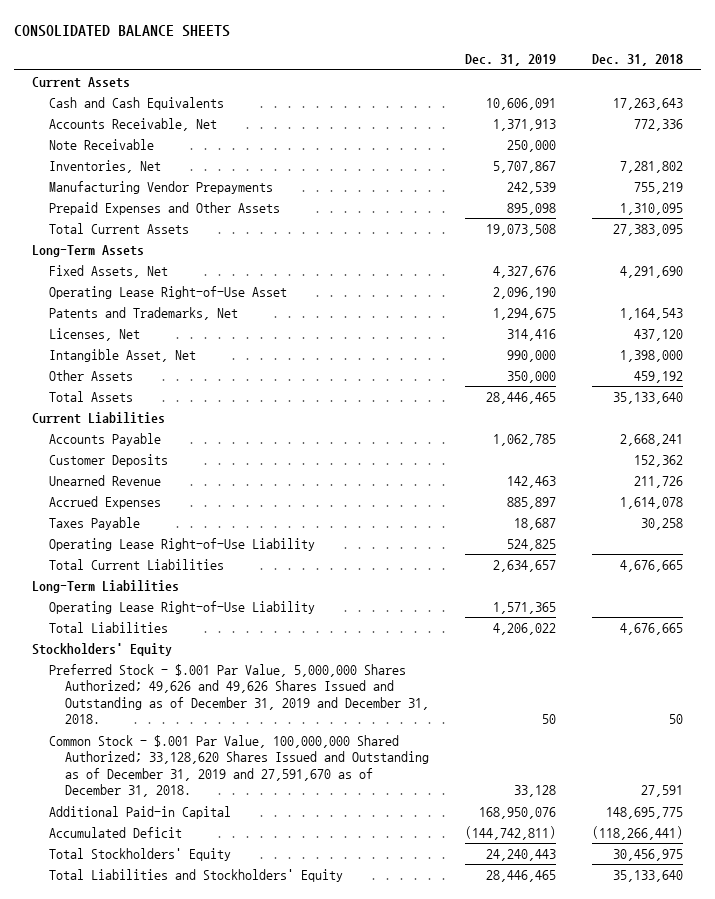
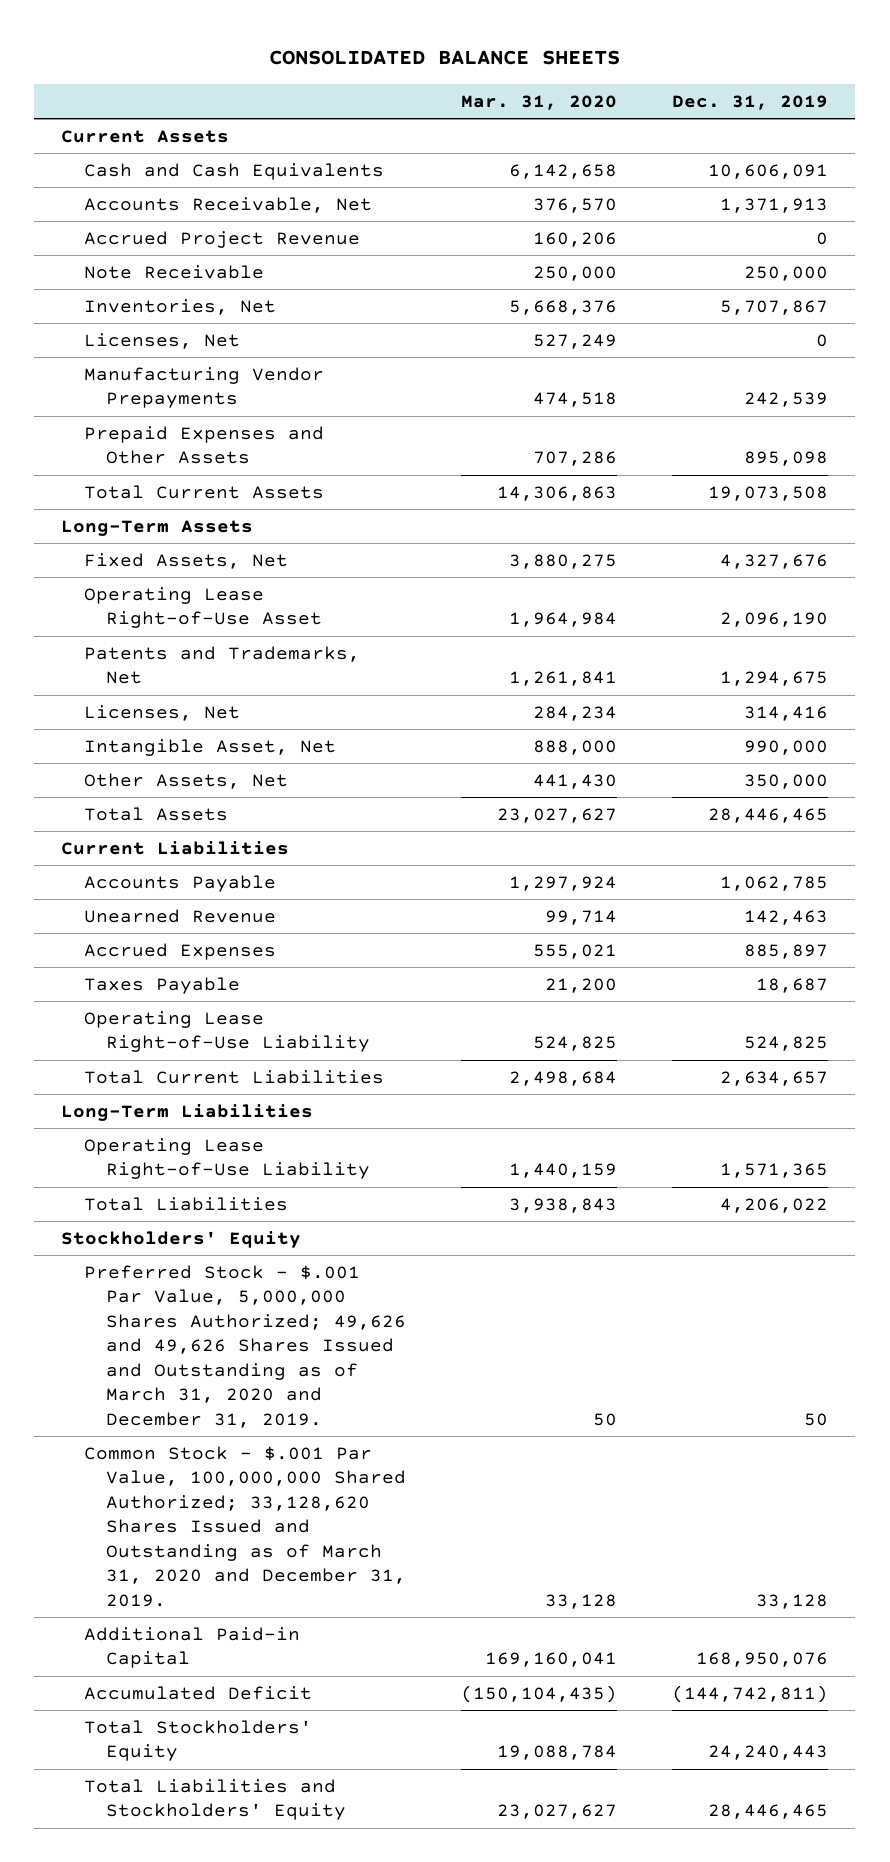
[592,54,684,67] Dec. 31, 2018 -> none
none -> [461,94,618,110] Mar. 31, 2020
none -> [83,230,360,248] Accrued Project Revenue
none -> [83,332,240,349] Licenses, Net
[48,369,133,381] Other Assets -> [83,772,288,789] Other Assets, Net
[48,453,168,467] Customer Deposits -> none
[48,663,429,725] Preferred Stock - $.001 Par Value, 5,000,000 Shares Authorized; 49,626 and 49,626 Shares Issued and Outstanding as of December 31, 2019 and December 31, 2018. -> [83,1264,407,1428] Preferred Stock - $.001 Par Value, 5,000,000 Shares Authorized; 49,626 and 49,626 Shares Issued and Outstanding as of March 31, 2020 and December 31, 2019.
[48,734,429,798] Common Stock - $.001 Par Value, 100,000,000 Shared Authorized; 33,128,620 Shares Issued and Outstanding as of December 31, 2019 and 27,591,670 as of December 31, 2018. -> [83,1445,407,1607] Common Stock - $.001 Par Value, 100,000,000 Shared Authorized; 33,128,620 Shares Issued and Outstanding as of March 31, 2020 and December 31, 2019.

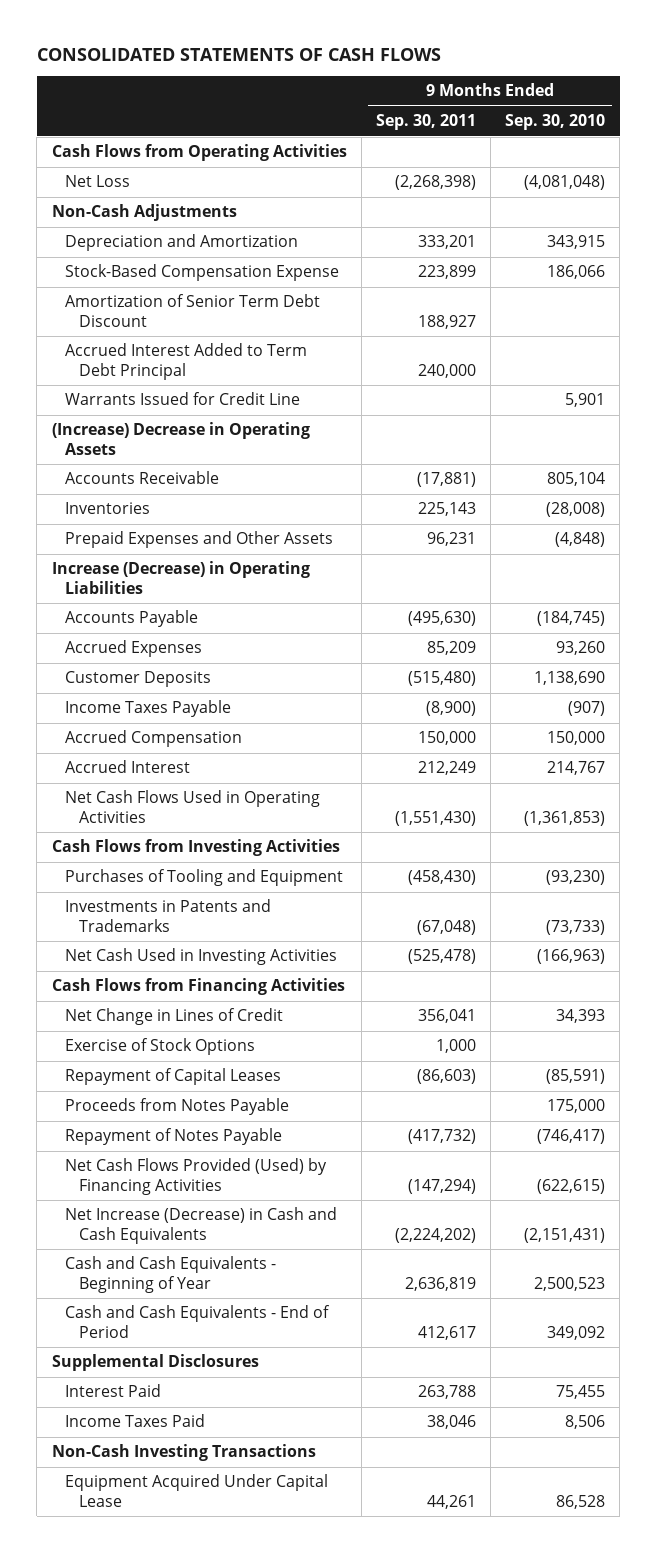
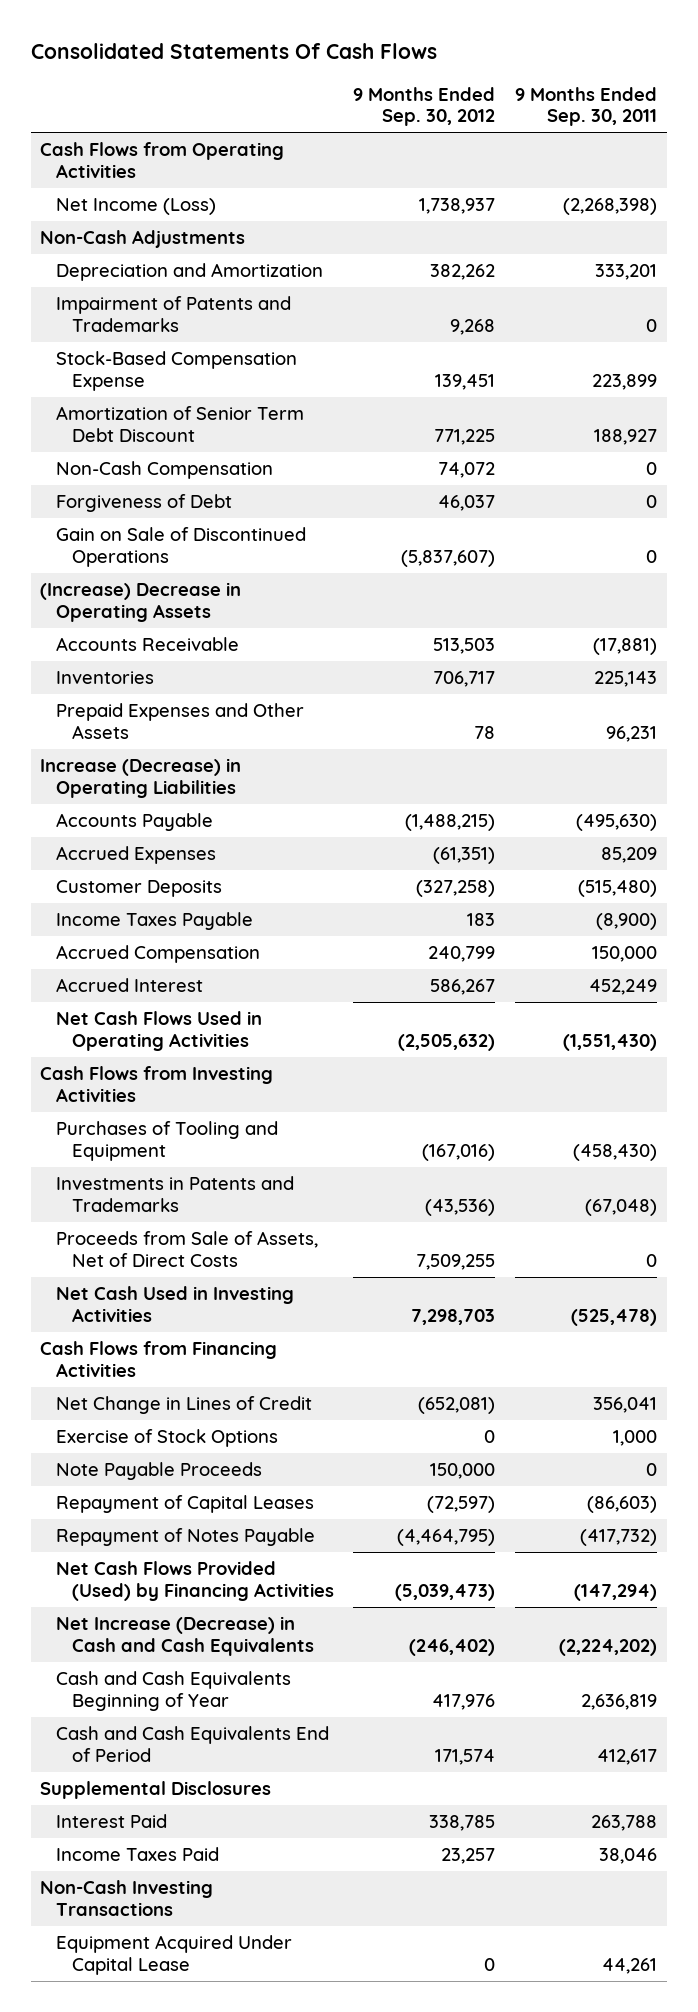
[36,47,441,61] CONSOLIDATED STATEMENTS OF CASH FLOWS -> [30,43,437,60] Consolidated Statements Of Cash Flows
[504,114,605,131] Sep. 30, 2010 -> none
none -> [353,86,496,127] 9 Months Ended Sep. 30, 2012
[65,175,131,188] Net Loss -> [56,198,217,216] Net Income (Loss)
none -> [56,296,292,332] Impairment of Patents and Trademarks
[65,343,308,380] Accrued Interest Added to Term Debt Principal -> none
[65,392,301,406] Warrants Issued for Credit Line -> none
none -> [56,461,274,480] Non-Cash Compensation
none -> [56,494,233,513] Forgiveness of Debt
none -> [56,527,307,567] Gain on Sale of Discontinued Operations
[417,761,476,776] 212,249 -> [589,979,658,996] 452,249
none -> [56,1231,319,1267] Proceeds from Sale of Assets, Net of Direct Costs
none -> [56,1462,263,1481] Note Payable Proceeds
[65,1098,290,1116] Proceeds from Notes Payable -> none
[65,1256,277,1293] Cash and Cash Equivalents - Beginning of Year -> [56,1671,292,1711] Cash and Cash Equivalents Beginning of Year
[65,1305,331,1338] Cash and Cash Equivalents - End of Period -> [56,1726,330,1762] Cash and Cash Equivalents End of Period

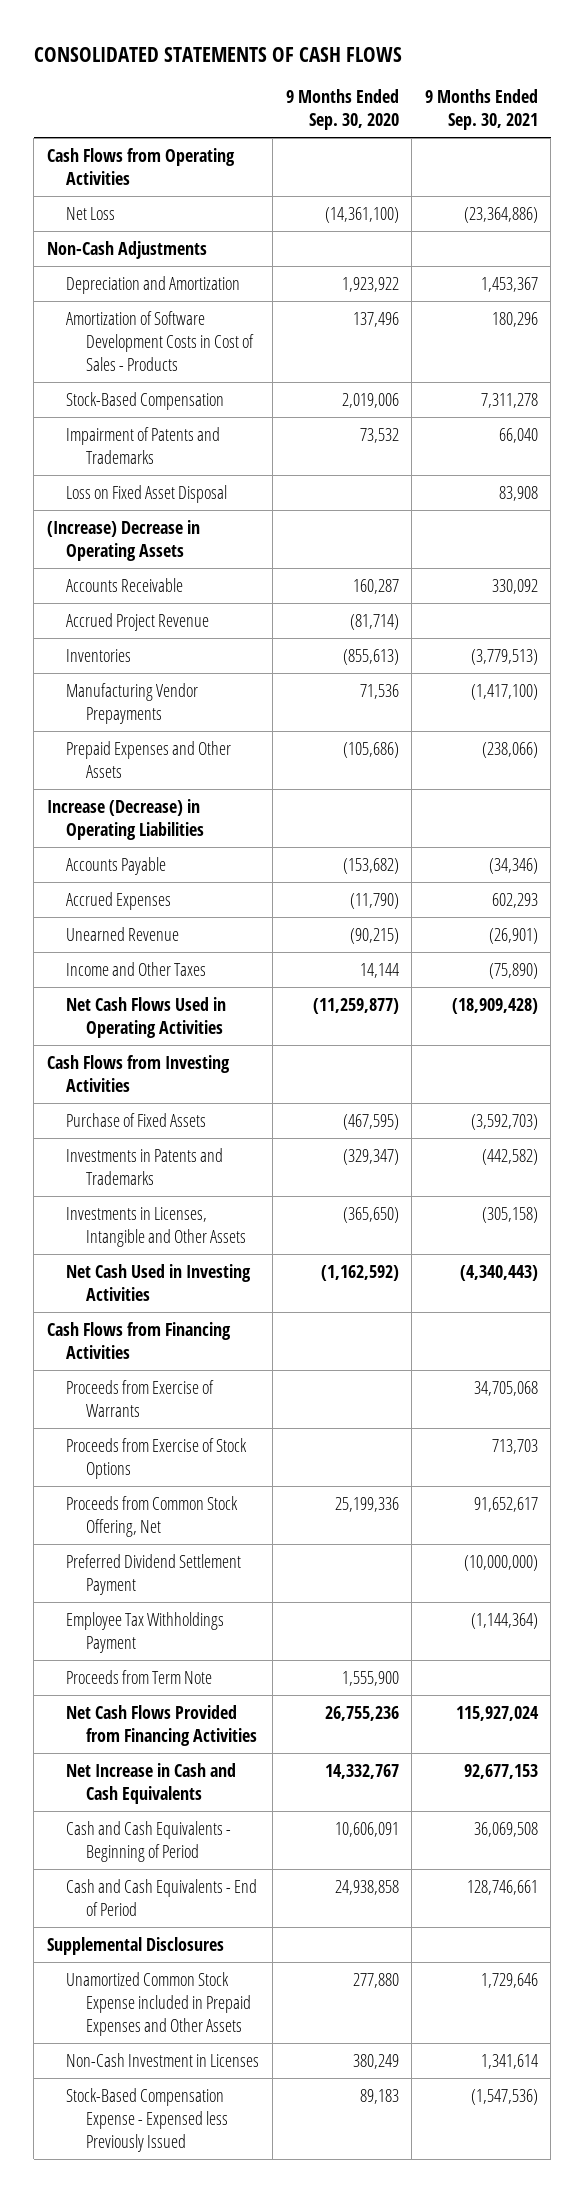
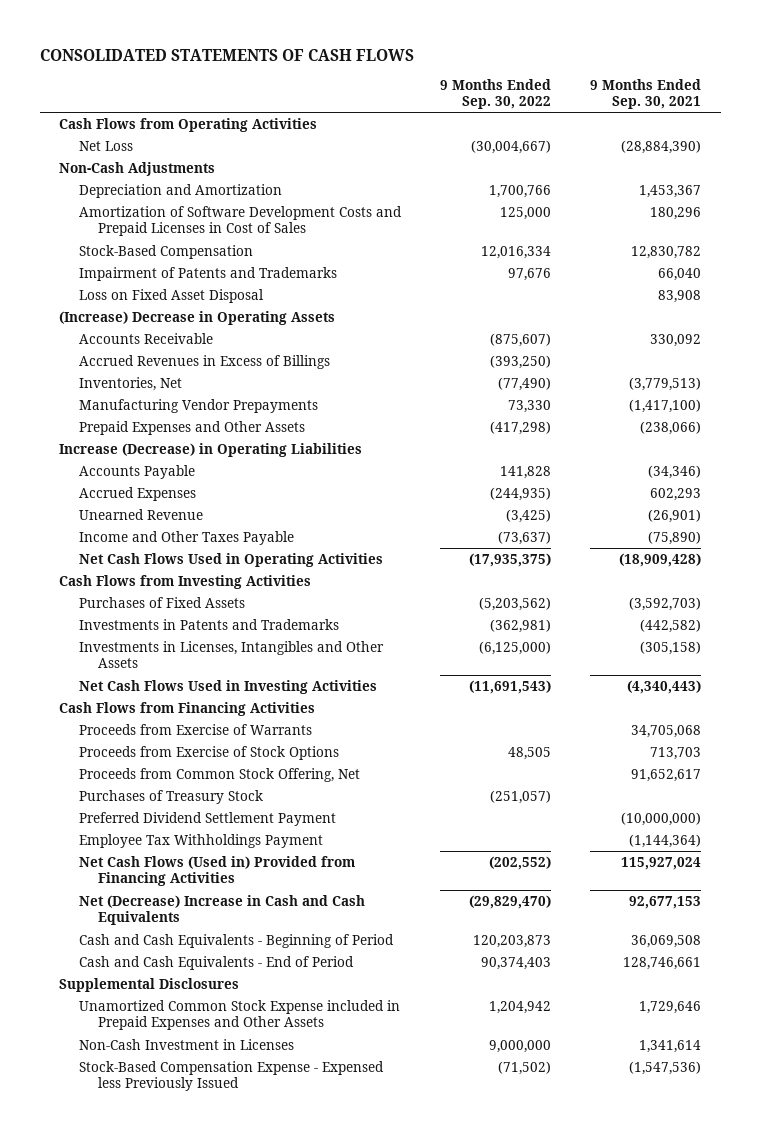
[285,89,399,131] 9 Months Ended Sep. 30, 2020 -> none
none -> [439,78,551,110] 9 Months Ended Sep. 30, 2022
[463,206,538,223] (23,364,886) -> [620,139,701,154] (28,884,390)
[66,310,255,371] Amortization of Software Development Costs in Cost of Sales - Products -> [78,205,402,237] Amortization of Software Development Costs and Prepaid Licenses in Cost of Sales
[480,392,538,408] 7,311,278 -> [630,245,701,259] 12,830,782
[66,612,210,631] Accrued Project Revenue -> none
none -> [78,354,330,369] Accrued Revenues in Excess of Billings
[66,648,132,662] Inventories -> [78,376,182,391] Inventories, Net
[66,961,207,976] Income and Other Taxes -> [78,530,294,545] Income and Other Taxes Payable
[66,1112,207,1127] Purchase of Fixed Assets -> [78,596,245,608] Purchases of Fixed Assets
[66,1206,247,1247] Investments in Licenses, Intangible and Other Assets -> [78,640,384,669] Investments in Licenses, Intangibles and Other Assets
[66,1263,252,1301] Net Cash Used in Investing Activities -> [78,679,377,694] Net Cash Flows Used in Investing Activities
none -> [78,789,263,804] Purchases of Treasury Stock
[66,1669,213,1684] Proceeds from Term Note -> none
[66,1704,258,1746] Net Cash Flows Provided from Financing Activities -> [78,855,355,887] Net Cash Flows (Used in) Provided from Financing Activities
[66,1762,237,1804] Net Increase in Cash and Cash Equivalents -> [78,894,365,926] Net (Decrease) Increase in Cash and Cash Equivalents

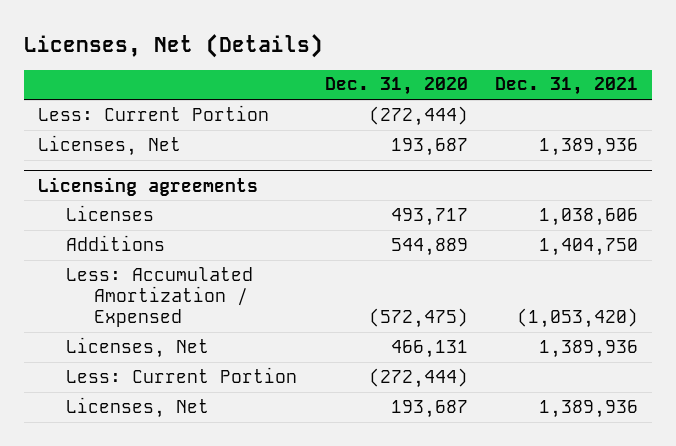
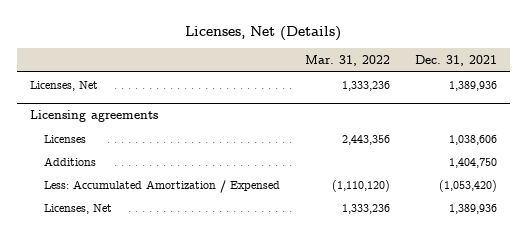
[324,77,468,96] Dec. 31, 2020 -> none
none -> [304,55,390,67] Mar. 31, 2022
[38,104,270,121] Less: Current Portion -> none
[66,366,298,383] Less: Current Portion -> none
[66,396,210,418] Licenses, Net -> none

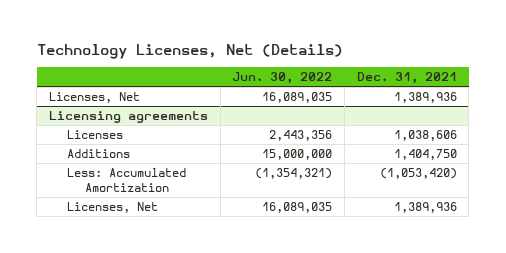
[185,26,342,42] Licenses, Net (Details) -> [36,44,343,60] Technology Licenses, Net (Details)
[304,55,390,67] Mar. 31, 2022 -> none
none -> [232,72,333,85] Jun. 30, 2022
[43,179,280,193] Less: Accumulated Amortization / Expensed -> [67,167,187,193] Less: Accumulated Amortization

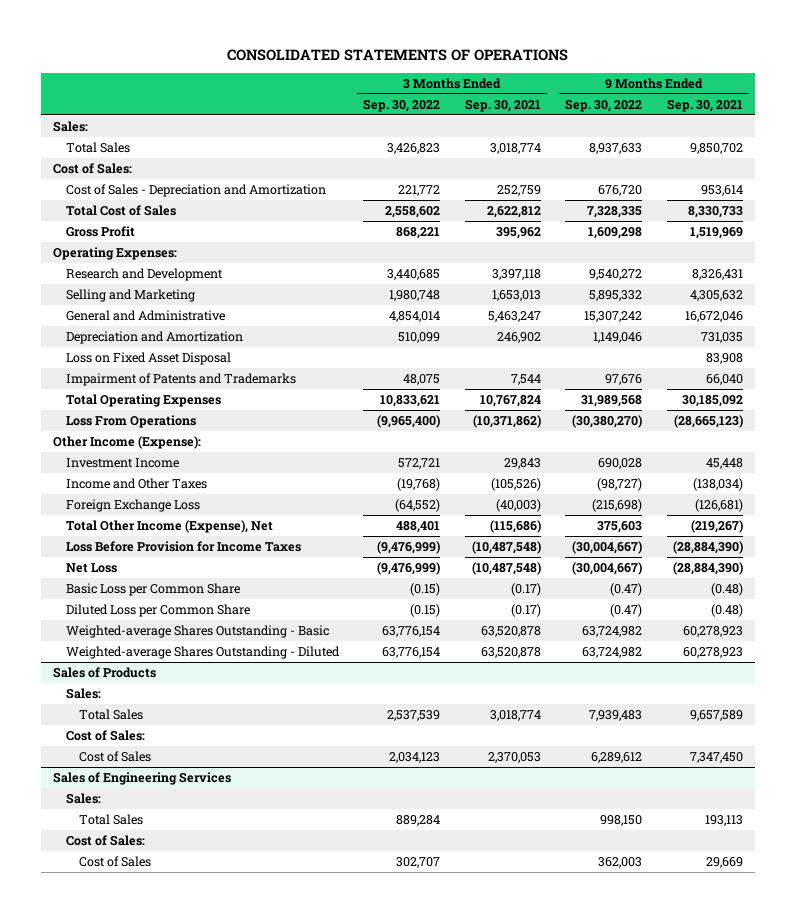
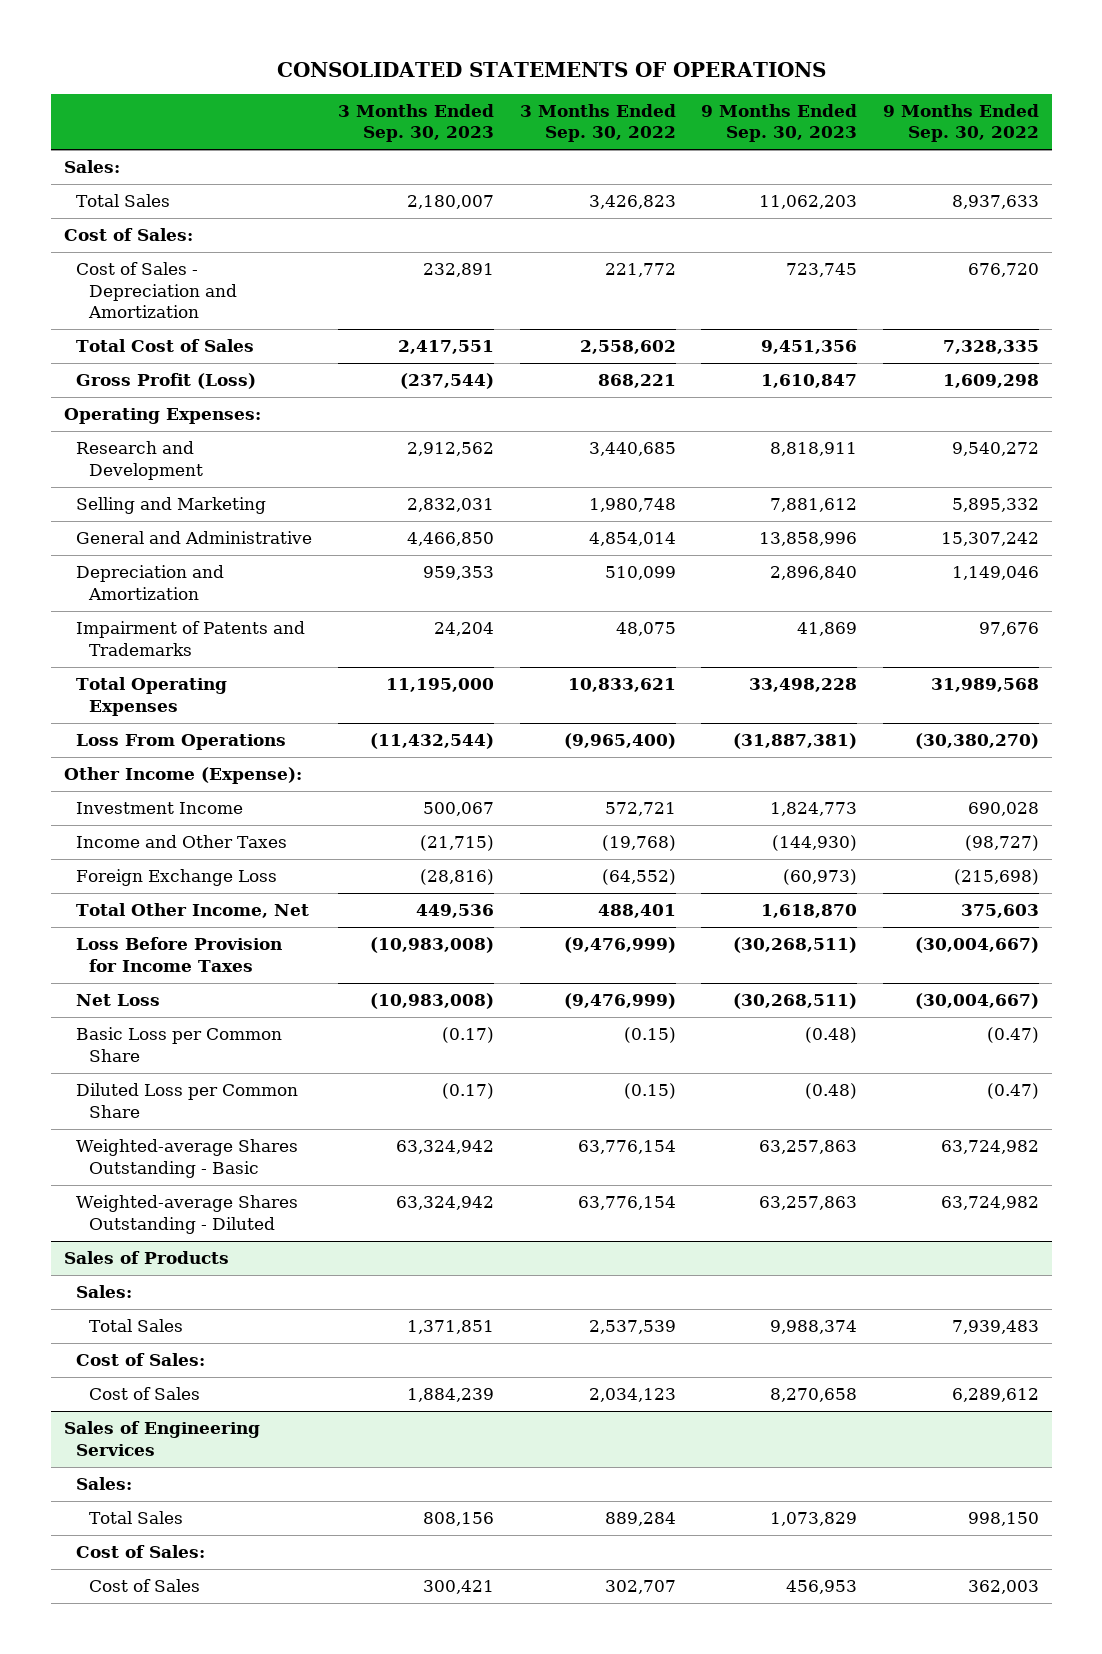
[464,98,541,112] Sep. 30, 2021 -> none
[666,98,743,112] Sep. 30, 2021 -> none
none -> [337,103,494,143] 3 Months Ended Sep. 30, 2023
none -> [701,103,858,143] 9 Months Ended Sep. 30, 2023
[65,225,135,237] Gross Profit -> [76,373,257,390] Gross Profit (Loss)
[65,351,231,365] Loss on Fixed Asset Disposal -> none
[65,519,273,533] Total Other Income (Expense), Net -> [76,903,310,919] Total Other Income, Net

